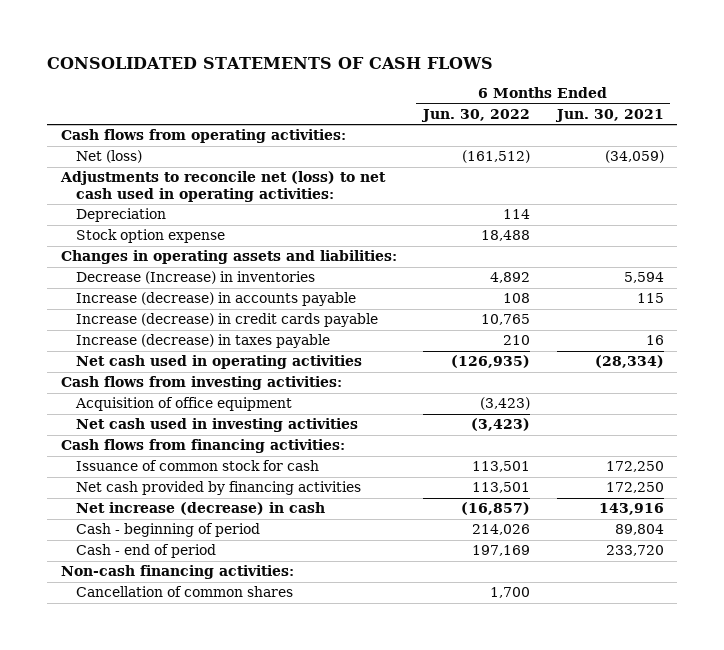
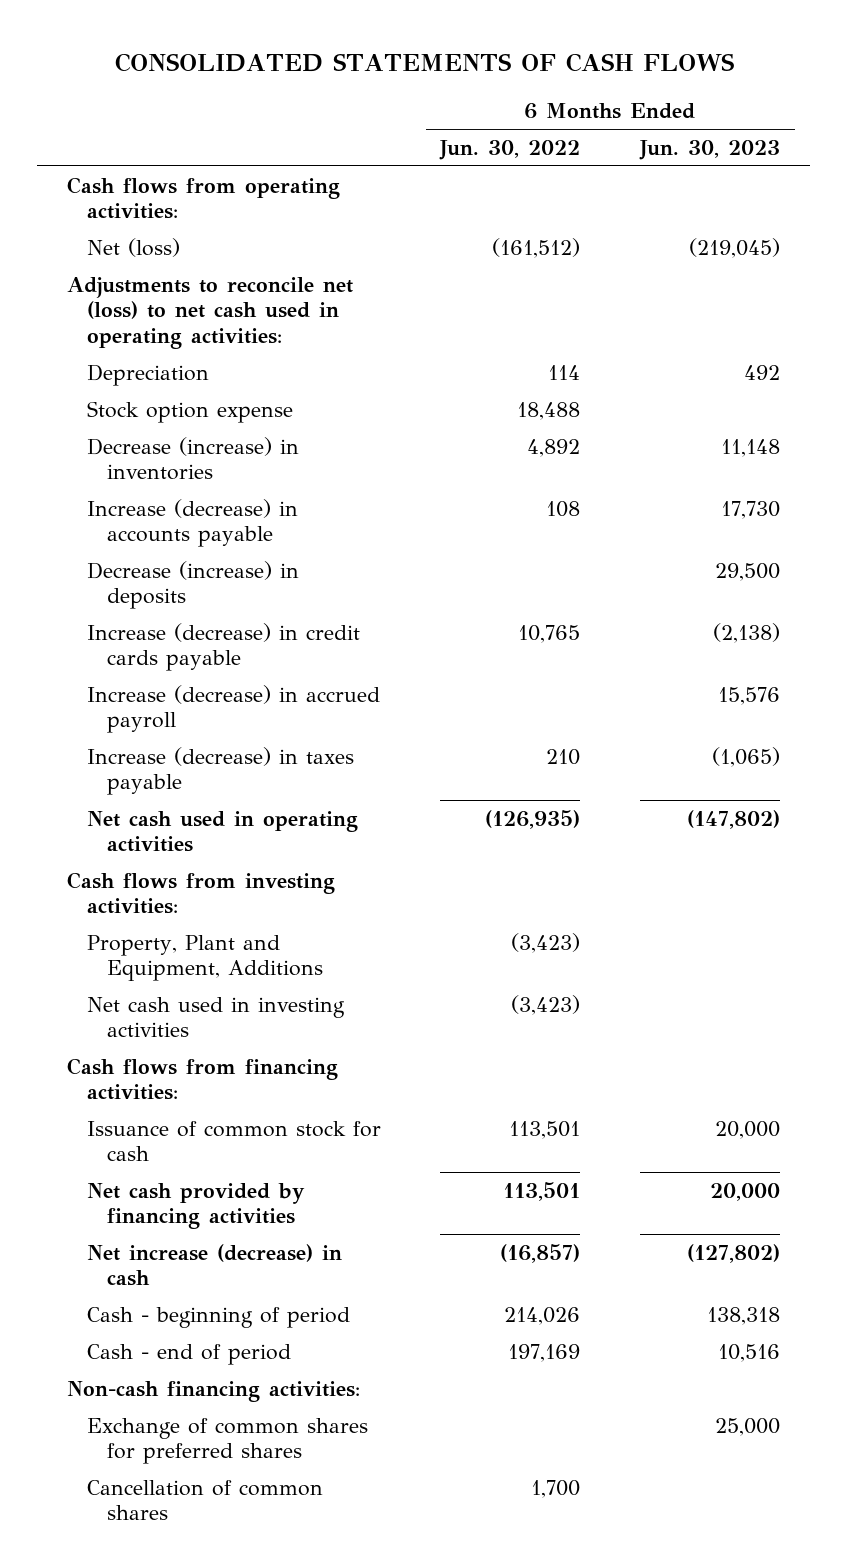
[554,108,664,122] Jun. 30, 2021 -> none
none -> [638,139,780,160] Jun. 30, 2023
[60,250,397,265] Changes in operating assets and liabilities: -> none
[75,271,315,285] Decrease (Increase) in inventories -> [86,436,299,481] Decrease (increase) in inventories
none -> [86,560,299,610] Decrease (increase) in deposits
none -> [86,684,380,734] Increase (decrease) in accrued payroll
[74,397,292,412] Acquisition of office equipment -> [86,934,323,982] Property, Plant and Equipment, Additions
none -> [86,1417,368,1465] Exchange of common shares for preferred shares

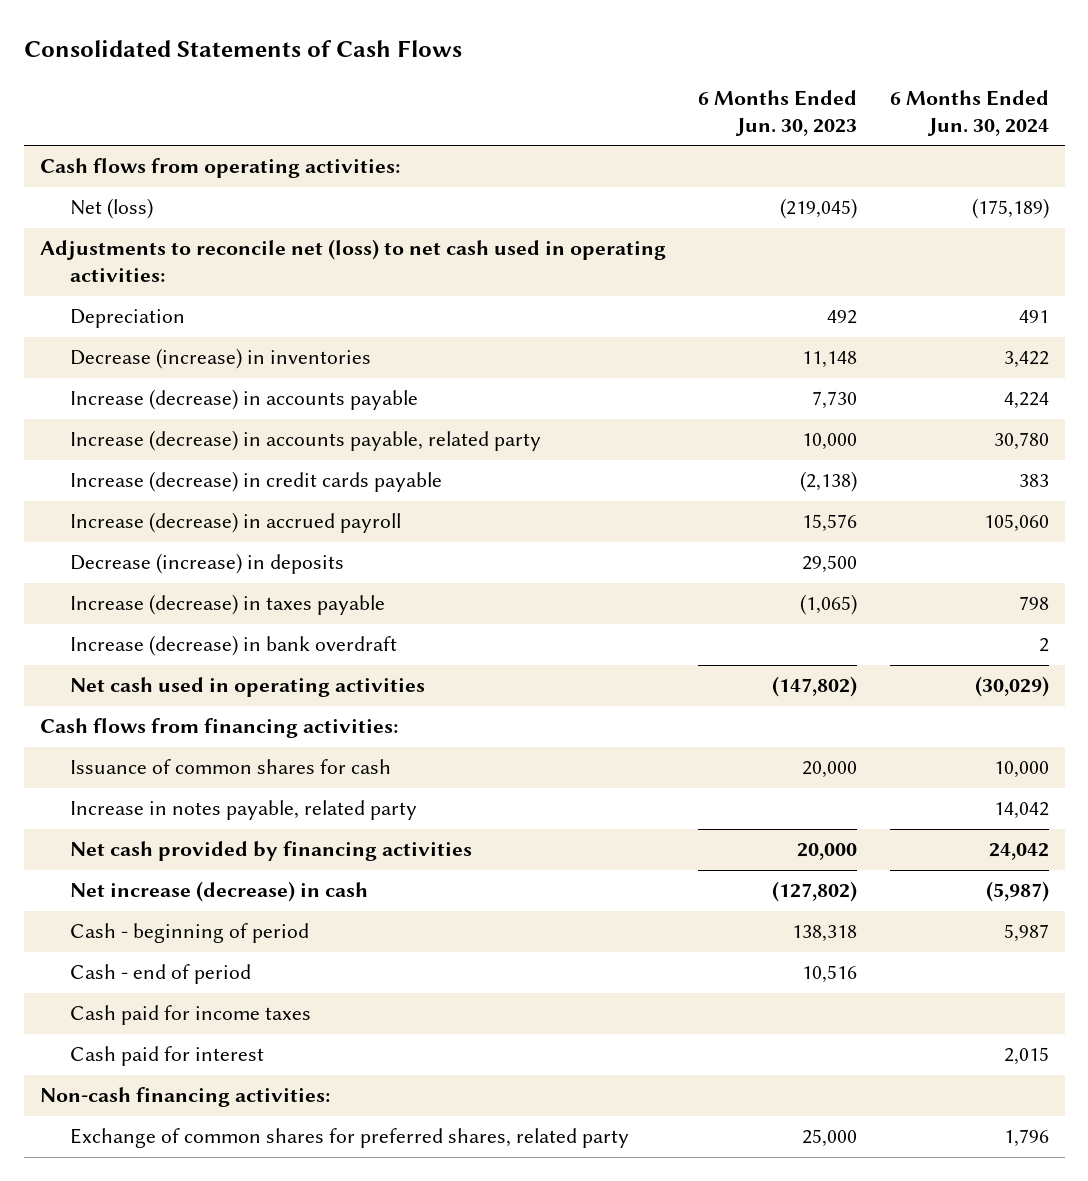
[114,52,734,72] CONSOLIDATED STATEMENTS OF CASH FLOWS -> [23,39,462,57] Consolidated Statements of Cash Flows
[439,139,581,160] Jun. 30, 2022 -> none
none -> [889,90,1049,136] 6 Months Ended Jun. 30, 2024
[86,400,293,423] Stock option expense -> none
[720,500,780,519] 17,730 -> [812,391,858,410] 7,730
none -> [70,430,542,452] Increase (decrease) in accounts payable, related party
[86,560,299,610] Decrease (increase) in deposits -> [70,553,345,575] Decrease (increase) in deposits
none -> [70,635,398,657] Increase (decrease) in bank overdraft
[67,871,336,915] Cash flows from investing activities: -> none
[86,934,323,982] Property, Plant and Equipment, Additions -> none
[86,996,345,1038] Net cash used in investing activities -> none
[86,1120,381,1162] Issuance of common stock for cash -> [70,759,392,775] Issuance of common shares for cash
none -> [70,800,418,821] Increase in notes payable, related party
none -> [70,1005,312,1026] Cash paid for income taxes
none -> [70,1046,265,1067] Cash paid for interest
[86,1479,323,1521] Cancellation of common shares -> none
[86,1417,368,1465] Exchange of common shares for preferred shares -> [70,1128,630,1149] Exchange of common shares for preferred shares, related party

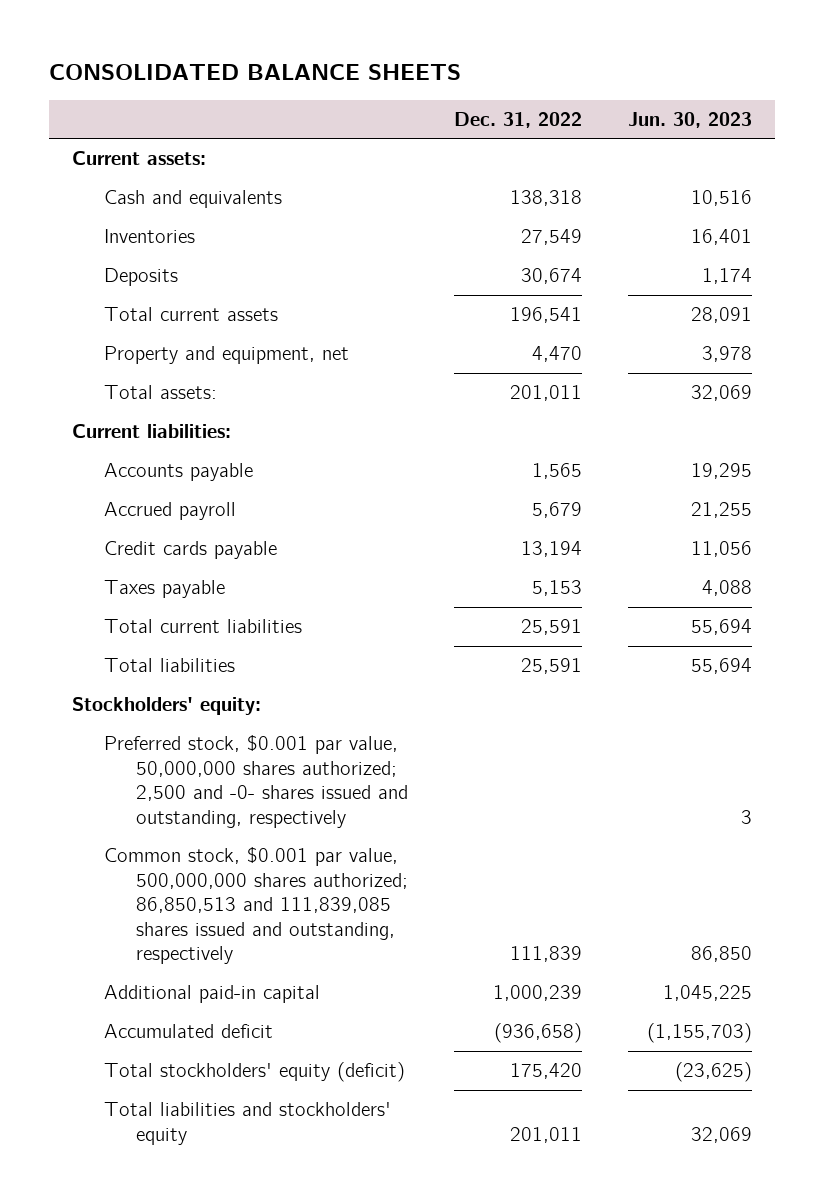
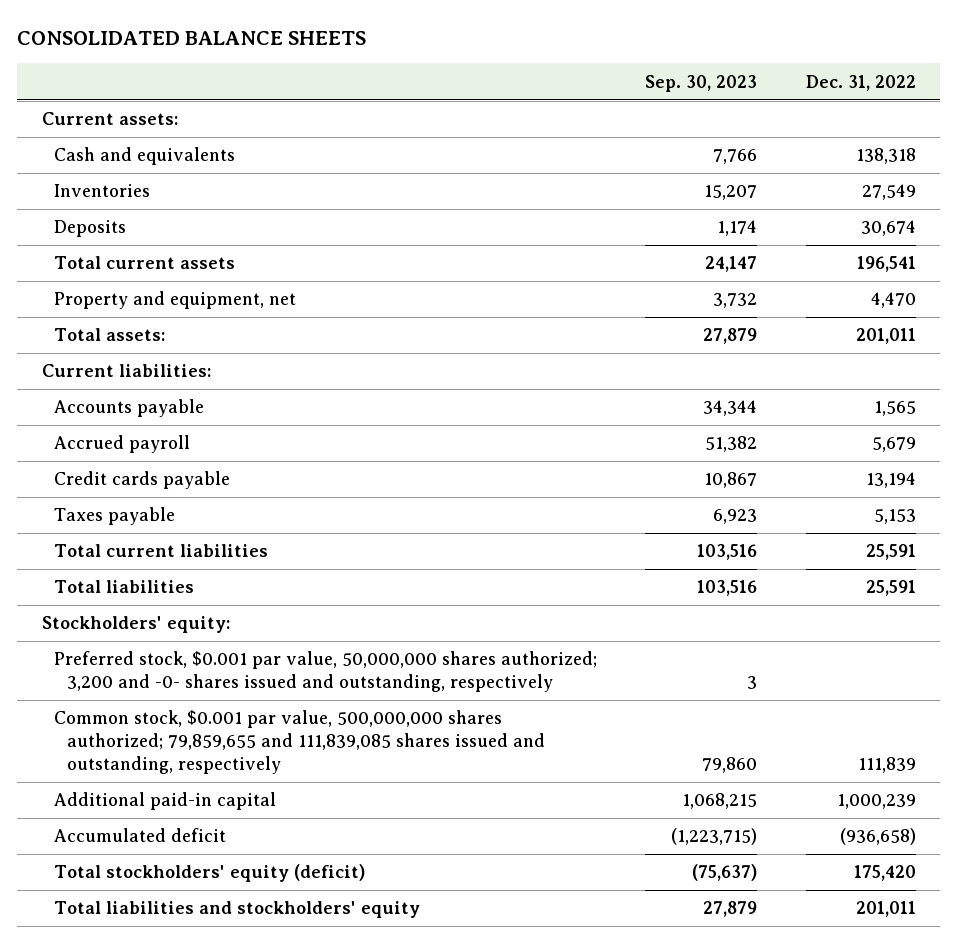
[628,112,753,129] Jun. 30, 2023 -> none
none -> [645,74,758,92] Sep. 30, 2023
[104,735,408,828] Preferred stock, $0.001 par value, 50,000,000 shares authorized; 2,500 and -0- shares issued and outstanding, respectively -> [54,651,598,693] Preferred stock, $0.001 par value, 50,000,000 shares authorized; 3,200 and -0- shares issued and outstanding, respectively
[104,847,408,965] Common stock, $0.001 par value, 500,000,000 shares authorized; 86,850,513 and 111,839,085 shares issued and outstanding, respectively -> [54,710,546,775] Common stock, $0.001 par value, 500,000,000 shares authorized; 79,859,655 and 111,839,085 shares issued and outstanding, respectively

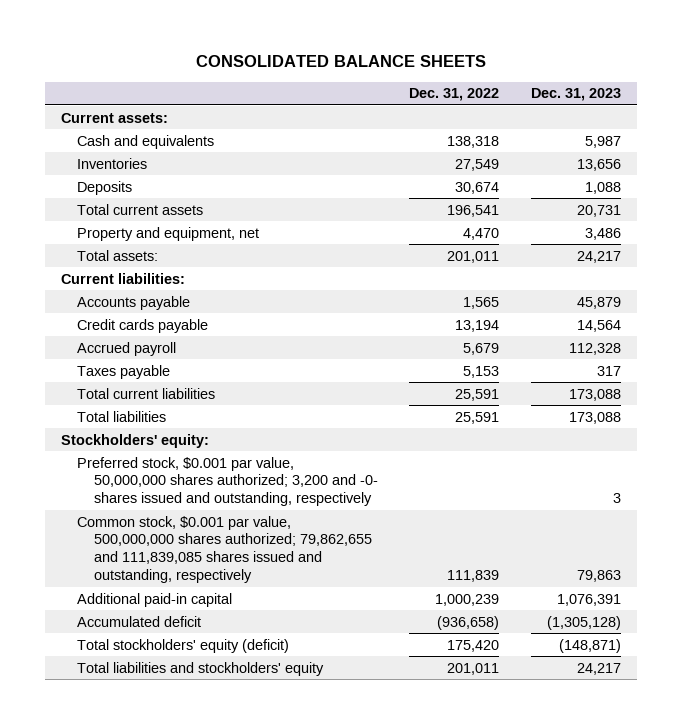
[645,74,758,92] Sep. 30, 2023 -> none
none -> [531,88,622,102] Dec. 31, 2023
[54,435,191,454] Accrued payroll -> [77,341,177,356] Accrued payroll
[54,710,546,775] Common stock, $0.001 par value, 500,000,000 shares authorized; 79,859,655 and 111,839,085 shares issued and outstanding, respectively -> [77,515,372,583] Common stock, $0.001 par value, 500,000,000 shares authorized; 79,862,655 and 111,839,085 shares issued and outstanding, respectively

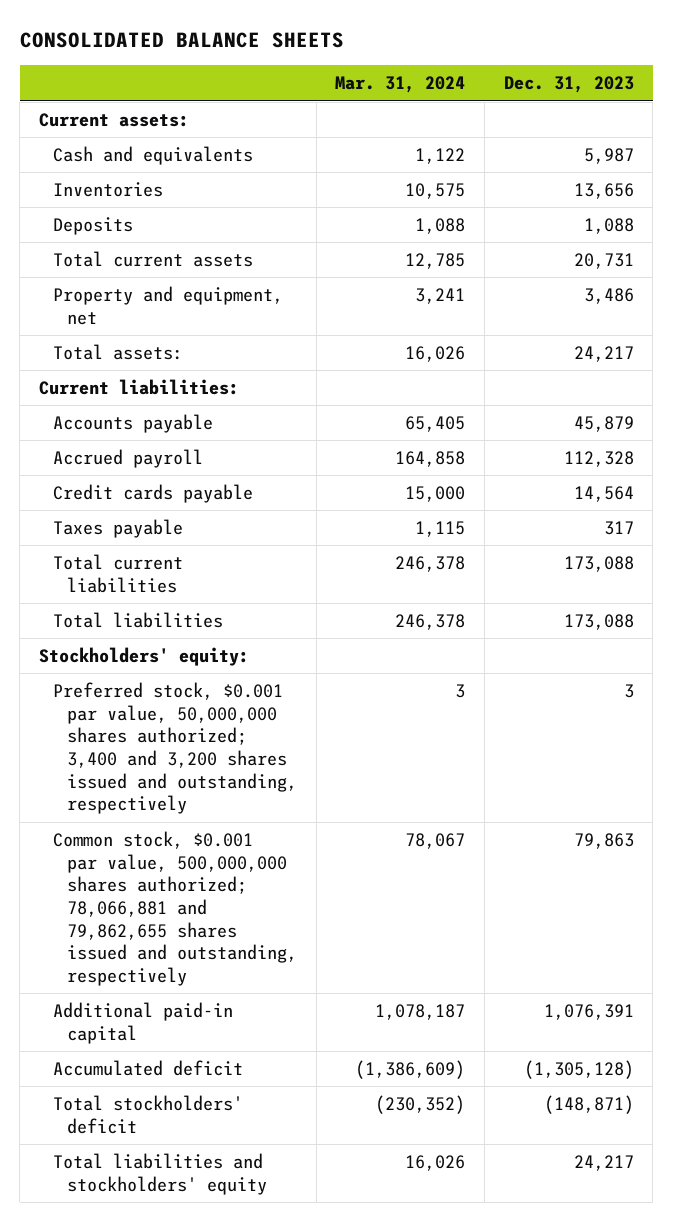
[409,88,500,102] Dec. 31, 2022 -> none
none -> [335,76,466,94] Mar. 31, 2024
[77,318,209,333] Credit cards payable -> [52,483,253,503] Credit cards payable
[77,456,378,507] Preferred stock, $0.001 par value, 50,000,000 shares authorized; 3,200 and -0- shares issued and outstanding, respectively -> [52,681,298,815] Preferred stock, $0.001 par value, 50,000,000 shares authorized; 3,400 and 3,200 shares issued and outstanding, respectively
[77,515,372,583] Common stock, $0.001 par value, 500,000,000 shares authorized; 79,862,655 and 111,839,085 shares issued and outstanding, respectively -> [52,830,298,987] Common stock, $0.001 par value, 500,000,000 shares authorized; 78,066,881 and 79,862,655 shares issued and outstanding, respectively
[77,638,290,653] Total stockholders' equity (deficit) -> [52,1094,243,1134] Total stockholders' deficit

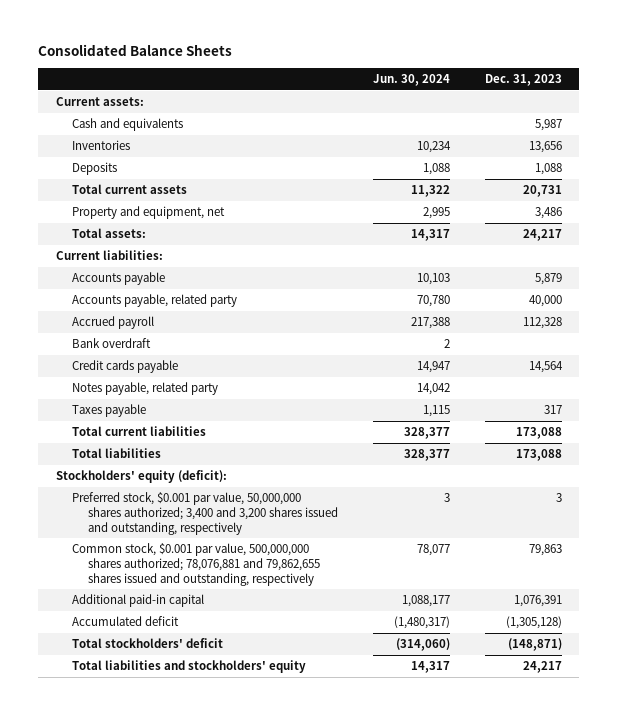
[19,32,344,49] CONSOLIDATED BALANCE SHEETS -> [38,44,233,57] Consolidated Balance Sheets
[335,76,466,94] Mar. 31, 2024 -> none
none -> [373,74,451,87] Jun. 30, 2024
[573,415,634,432] 45,879 -> [534,273,562,286] 5,879
none -> [72,294,238,308] Accounts payable, related party
none -> [72,338,152,349] Bank overdraft
none -> [72,382,219,396] Notes payable, related party
[38,646,249,666] Stockholders' equity: -> [55,470,227,484] Stockholders' equity (deficit):
[52,830,298,987] Common stock, $0.001 par value, 500,000,000 shares authorized; 78,066,881 and 79,862,655 shares issued and outstanding, respectively -> [72,543,321,586] Common stock, $0.001 par value, 500,000,000 shares authorized; 78,076,881 and 79,862,655 shares issued and outstanding, respectively

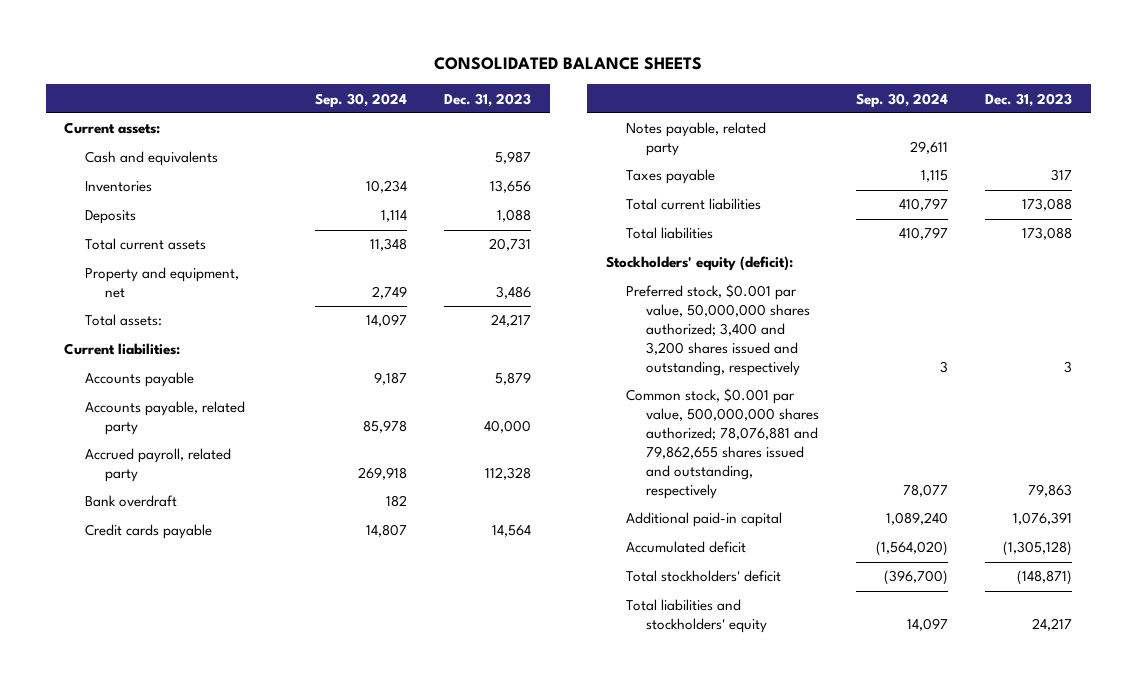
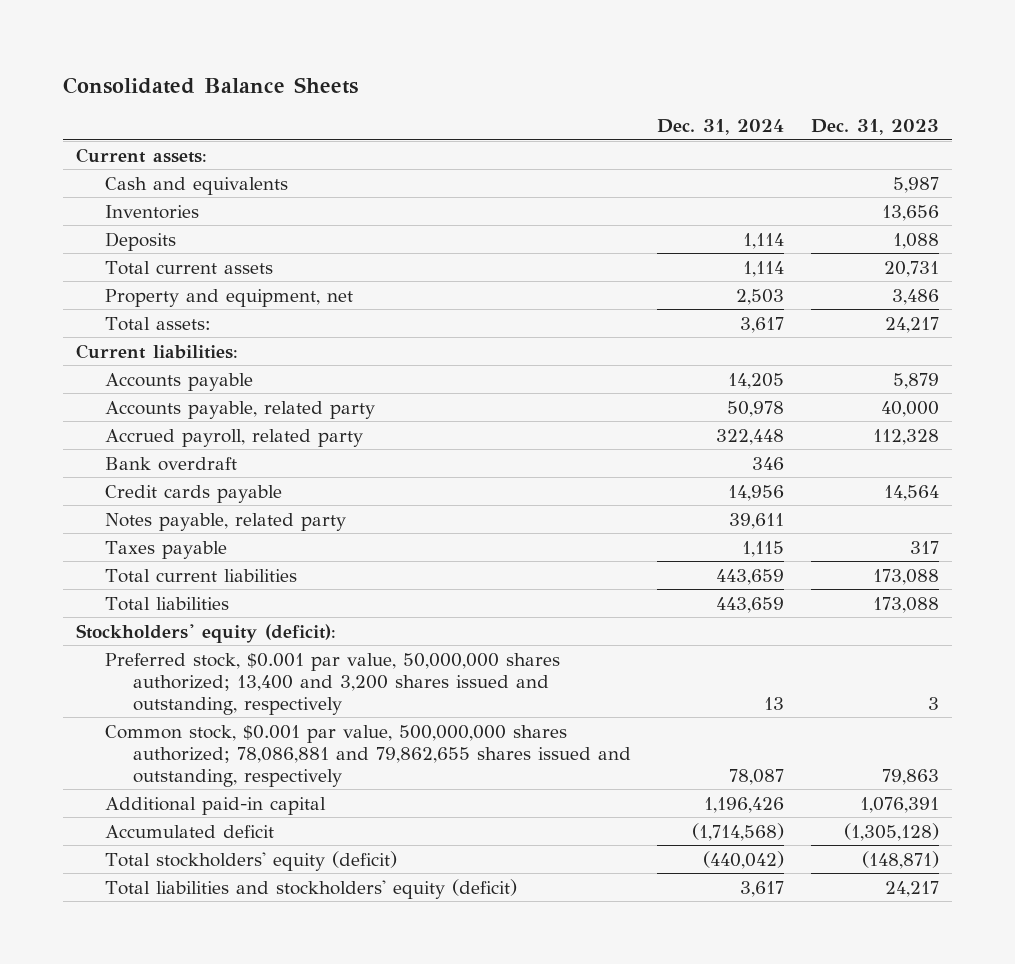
[434,57,703,71] CONSOLIDATED BALANCE SHEETS -> [62,76,358,94] Consolidated Balance Sheets
[314,92,407,108] Sep. 30, 2024 -> none
none -> [657,119,785,136] Dec. 31, 2024
[626,284,811,377] Preferred stock, $0.001 par value, 50,000,000 shares authorized; 3,400 and 3,200 shares issued and outstanding, respectively -> [104,652,560,715] Preferred stock, $0.001 par value, 50,000,000 shares authorized; 13,400 and 3,200 shares issued and outstanding, respectively
[626,388,820,500] Common stock, $0.001 par value, 500,000,000 shares authorized; 78,076,881 and 79,862,655 shares issued and outstanding, respectively -> [104,724,632,787] Common stock, $0.001 par value, 500,000,000 shares authorized; 78,086,881 and 79,862,655 shares issued and outstanding, respectively
[626,570,782,583] Total stockholders' deficit -> [104,850,397,871] Total stockholders' equity (deficit)
[626,599,768,634] Total liabilities and stockholders' equity -> [104,878,517,899] Total liabilities and stockholders' equity (deficit)

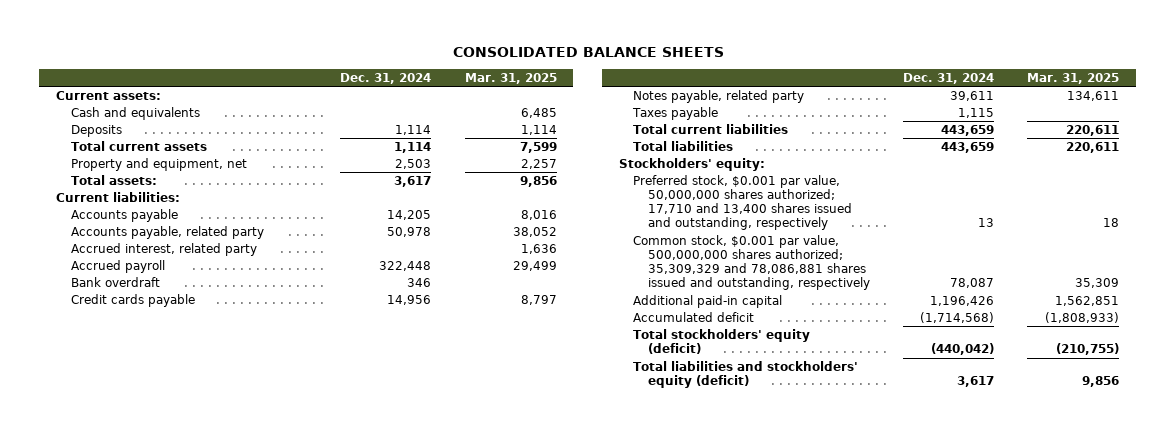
[62,76,358,94] Consolidated Balance Sheets -> [452,47,724,58] CONSOLIDATED BALANCE SHEETS
[810,119,939,136] Dec. 31, 2023 -> none
none -> [464,72,557,84] Mar. 31, 2025
[104,204,199,219] Inventories -> none
none -> [70,242,257,256] Accrued interest, related party
[104,428,363,447] Accrued payroll, related party -> [70,259,165,273] Accrued payroll
[76,623,337,643] Stockholders' equity (deficit): -> [618,157,765,171] Stockholders' equity:
[104,652,560,715] Preferred stock, $0.001 par value, 50,000,000 shares authorized; 13,400 and 3,200 shares issued and outstanding, respectively -> [633,174,852,231] Preferred stock, $0.001 par value, 50,000,000 shares authorized; 17,710 and 13,400 shares issued and outstanding, respectively
[104,724,632,787] Common stock, $0.001 par value, 500,000,000 shares authorized; 78,086,881 and 79,862,655 shares issued and outstanding, respectively -> [633,234,870,291] Common stock, $0.001 par value, 500,000,000 shares authorized; 35,309,329 and 78,086,881 shares issued and outstanding, respectively

